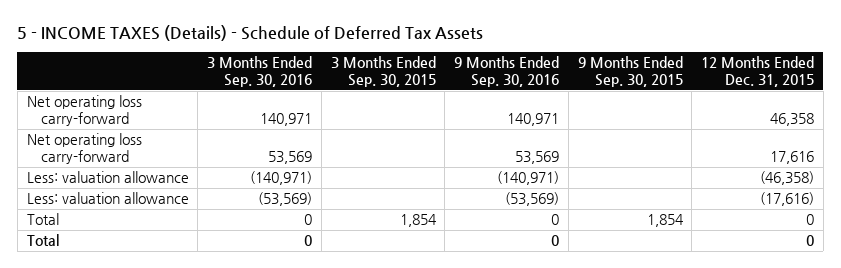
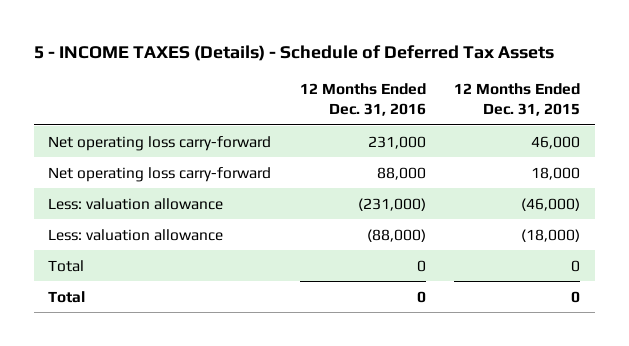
[207,55,313,88] 3 Months Ended Sep. 30, 2016 -> none
[330,55,436,88] 3 Months Ended Sep. 30, 2015 -> none
[454,55,560,88] 9 Months Ended Sep. 30, 2016 -> none
[577,55,683,88] 9 Months Ended Sep. 30, 2015 -> none
none -> [299,83,426,117] 12 Months Ended Dec. 31, 2016
[770,113,815,127] 46,358 -> [531,135,581,149] 46,000
[770,151,815,165] 17,616 -> [531,166,581,180] 18,000
[760,171,815,186] (46,358) -> [521,197,581,211] (46,000)
[760,192,815,207] (17,616) -> [521,228,581,242] (18,000)

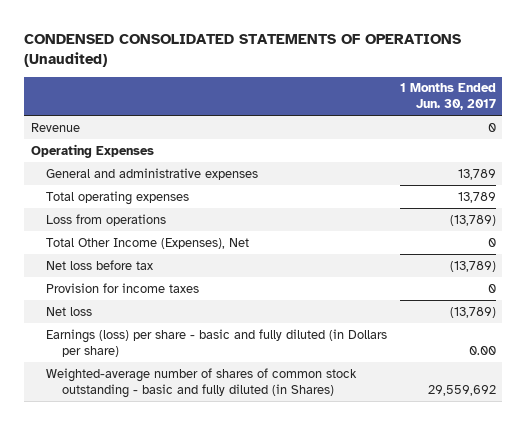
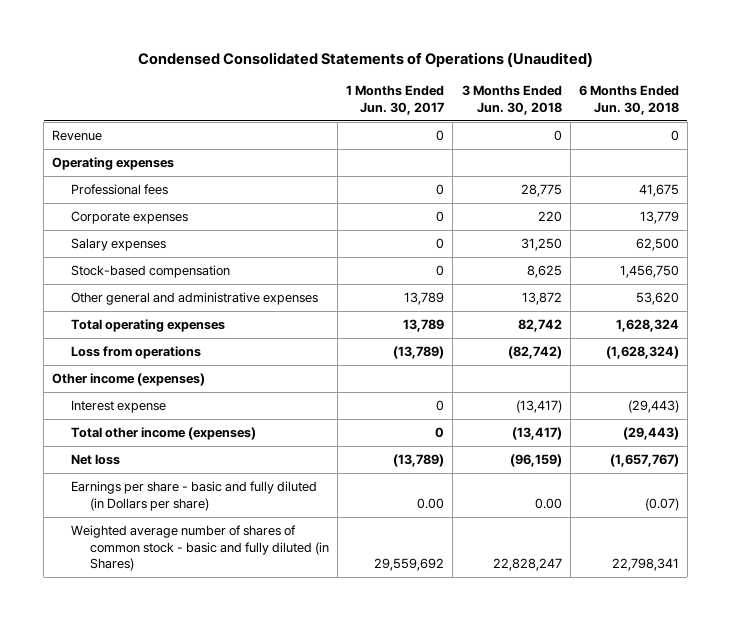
[24,33,462,67] CONDENSED CONSOLIDATED STATEMENTS OF OPERATIONS (Unaudited) -> [137,52,593,68] Condensed Consolidated Statements of Operations (Unaudited)
none -> [461,85,562,116] 3 Months Ended Jun. 30, 2018
none -> [578,85,679,116] 6 Months Ended Jun. 30, 2018
[30,143,154,158] Operating Expenses -> [52,157,175,171] Operating expenses
none -> [71,184,169,196] Professional fees
none -> [71,211,189,225] Corporate expenses
none -> [71,238,167,252] Salary expenses
none -> [71,265,231,279] Stock-based compensation
[46,167,259,180] General and administrative expenses -> [71,292,319,306] Other general and administrative expenses
[46,259,154,270] Net loss before tax -> none
[46,282,200,293] Provision for income taxes -> none
none -> [52,373,206,387] Other income (expenses)
none -> [71,400,167,414] Interest expense
[46,237,250,249] Total Other Income (Expenses), Net -> [71,427,257,441] Total other income (expenses)
[46,328,388,357] Earnings (loss) per share - basic and fully diluted (in Dollars per share) -> [71,481,318,511] Earnings per share - basic and fully diluted (in Dollars per share)
[46,367,358,398] Weighted-average number of shares of common stock outstanding - basic and fully diluted (in Shares) -> [71,525,330,572] Weighted average number of shares of common stock - basic and fully diluted (in Shares)

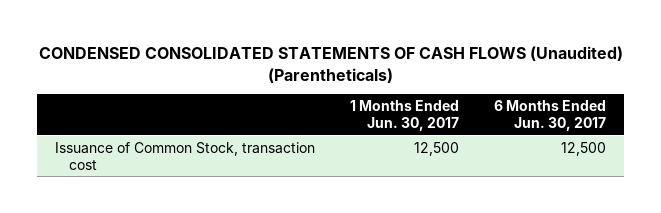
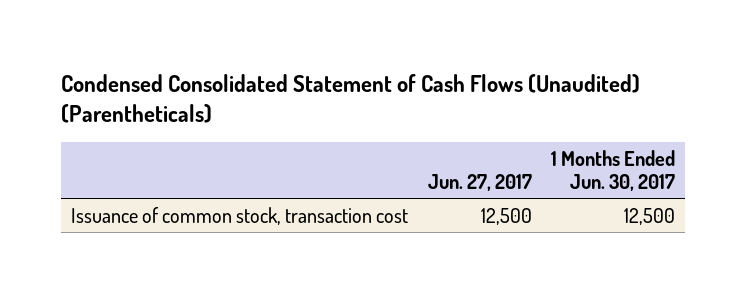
[38,45,623,83] CONDENSED CONSOLIDATED STATEMENTS OF CASH FLOWS (Unaudited) (Parentheticals) -> [60,73,640,124] Condensed Consolidated Statement of Cash Flows (Unaudited) (Parentheticals)
[494,100,607,132] 6 Months Ended Jun. 30, 2017 -> none
none -> [427,173,532,191] Jun. 27, 2017
[54,141,315,170] Issuance of Common Stock, transaction cost -> [70,206,408,225] Issuance of common stock, transaction cost

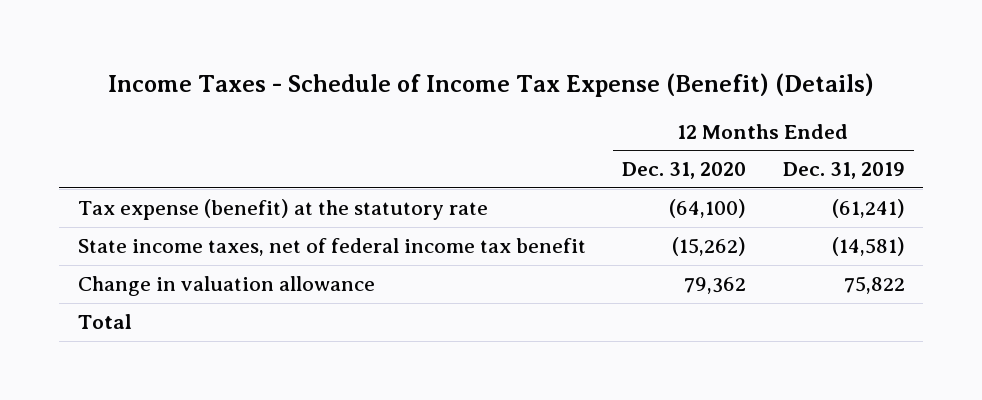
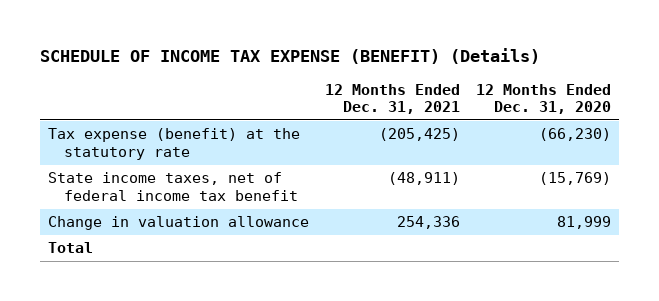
[108,72,875,97] Income Taxes - Schedule of Income Tax Expense (Benefit) (Details) -> [39,48,540,65] SCHEDULE OF INCOME TAX EXPENSE (BENEFIT) (Details)
[782,162,905,180] Dec. 31, 2019 -> none
none -> [325,83,461,115] 12 Months Ended Dec. 31, 2021
[669,199,747,219] (64,100) -> [539,128,612,142] (66,230)
[672,237,747,257] (15,262) -> [539,172,612,186] (15,769)
[684,277,747,295] 79,362 -> [557,216,612,230] 81,999

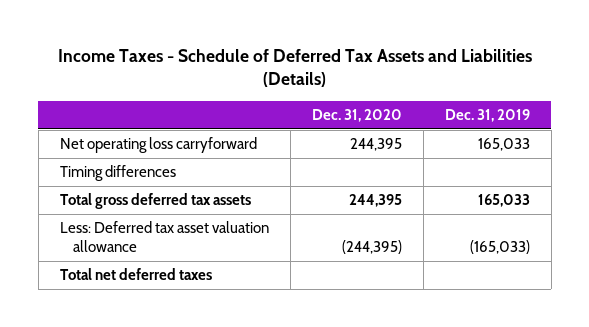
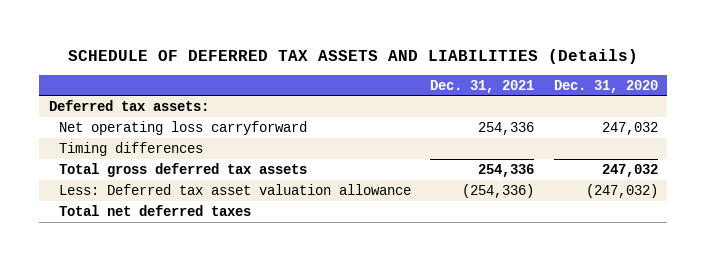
[57,48,532,88] Income Taxes - Schedule of Deferred Tax Assets and Liabilities (Details) -> [68,48,639,64] SCHEDULE OF DEFERRED TAX ASSETS AND LIABILITIES (Details)
[444,109,530,123] Dec. 31, 2019 -> none
none -> [430,79,535,93] Dec. 31, 2021
none -> [48,99,209,111] Deferred tax assets:
[349,138,402,152] 244,395 -> [601,121,658,135] 247,032
[348,194,402,208] 244,395 -> [601,163,658,177] 247,032
[341,240,402,255] (244,395) -> [585,183,658,198] (247,032)

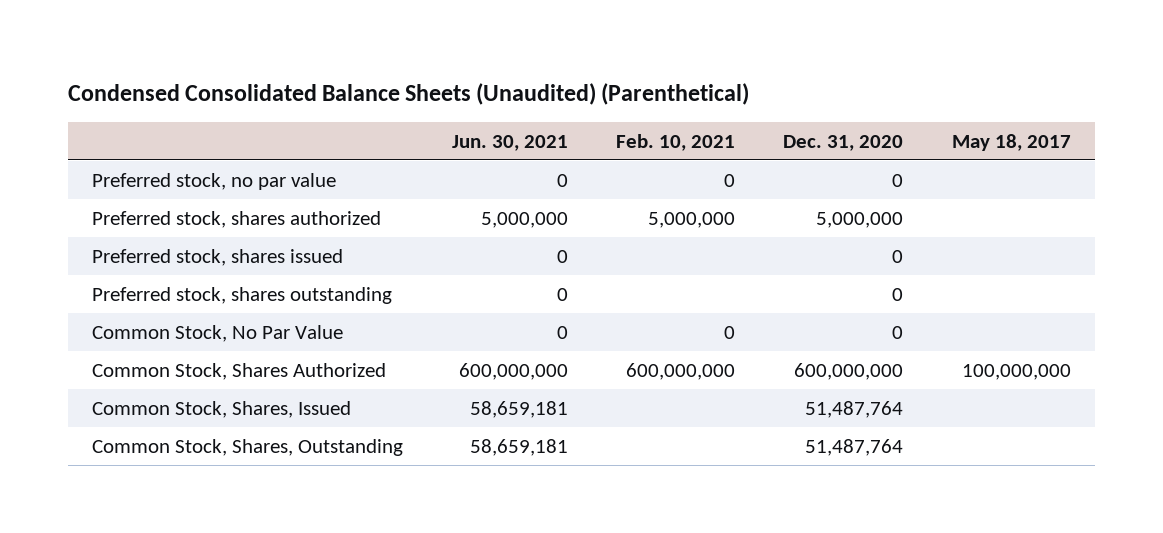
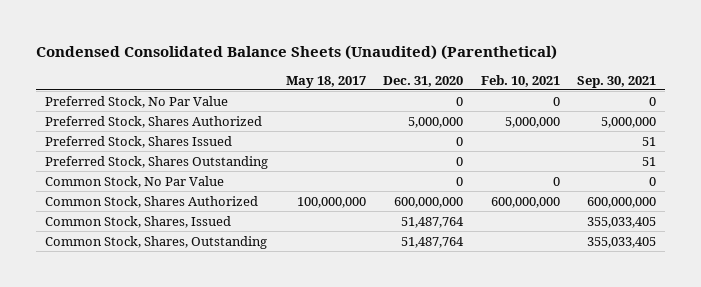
[451,134,568,151] Jun. 30, 2021 -> none
none -> [577,75,657,88] Sep. 30, 2021
[92,172,337,190] Preferred stock, no par value -> [45,95,229,108] Preferred Stock, No Par Value
[92,210,382,228] Preferred stock, shares authorized -> [45,115,263,128] Preferred Stock, Shares Authorized
[92,248,344,266] Preferred stock, shares issued -> [45,135,233,148] Preferred Stock, Shares Issued
[92,286,393,304] Preferred stock, shares outstanding -> [45,155,269,169] Preferred Stock, Shares Outstanding

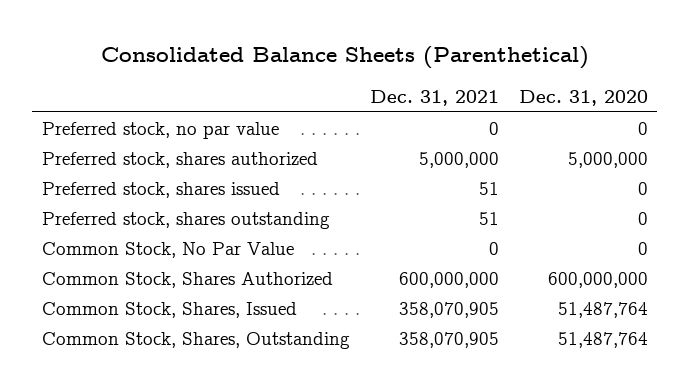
[36,44,558,60] Condensed Consolidated Balance Sheets (Unaudited) (Parenthetical) -> [100,46,589,70] Consolidated Balance Sheets (Parenthetical)
[285,75,366,88] May 18, 2017 -> none
[480,74,560,87] Feb. 10, 2021 -> none
[577,75,657,88] Sep. 30, 2021 -> none
none -> [369,90,499,107] Dec. 31, 2021
[45,95,229,108] Preferred Stock, No Par Value -> [42,121,280,139] Preferred stock, no par value
[45,115,263,128] Preferred Stock, Shares Authorized -> [42,151,319,168] Preferred stock, shares authorized
[45,135,233,148] Preferred Stock, Shares Issued -> [42,181,281,198] Preferred stock, shares issued
[45,155,269,169] Preferred Stock, Shares Outstanding -> [42,211,331,229] Preferred stock, shares outstanding

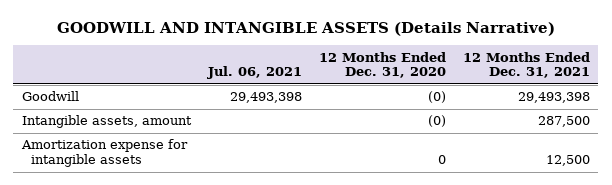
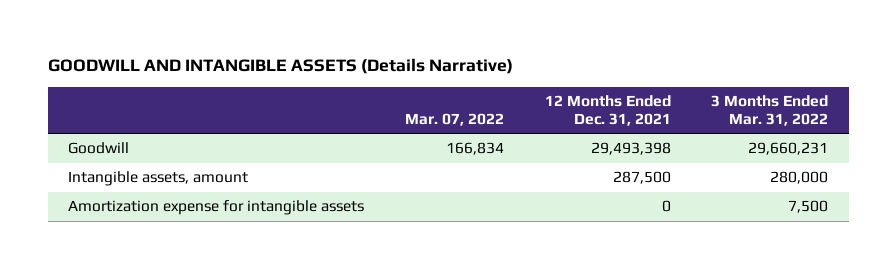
[206,66,302,80] Jul. 06, 2021 -> none
[318,51,446,79] 12 Months Ended Dec. 31, 2020 -> none
none -> [404,113,504,127] Mar. 07, 2022
none -> [711,95,829,127] 3 Months Ended Mar. 31, 2022
[545,155,590,167] 12,500 -> [661,200,671,213] 0

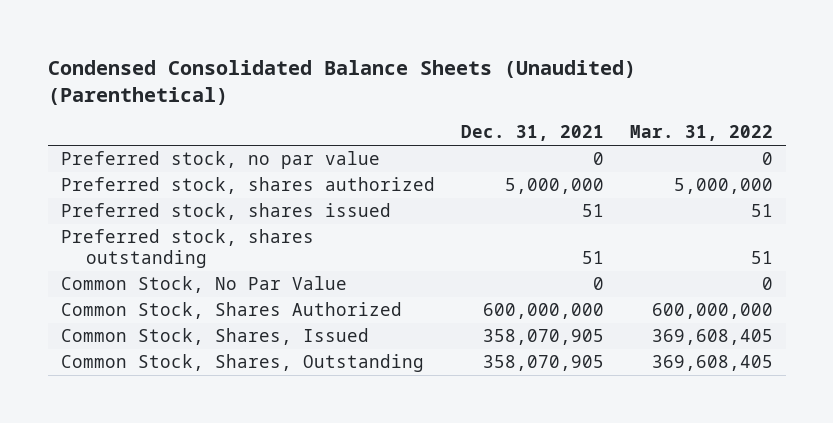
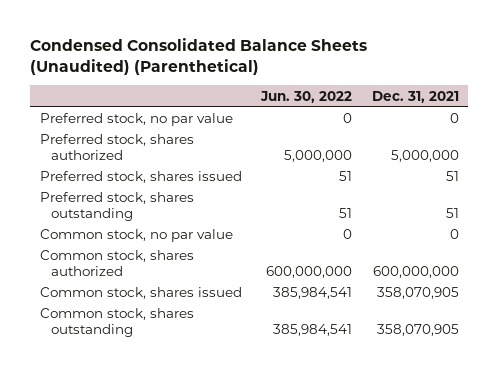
[629,125,773,142] Mar. 31, 2022 -> none
none -> [260,90,353,103] Jun. 30, 2022
[60,276,347,294] Common Stock, No Par Value -> [39,229,233,243] Common stock, no par value
[60,302,402,320] Common Stock, Shares Authorized -> [39,250,194,277] Common stock, shares authorized
[60,328,369,346] Common Stock, Shares, Issued -> [39,287,242,300] Common stock, shares issued
[60,354,424,373] Common Stock, Shares, Outstanding -> [39,308,194,338] Common stock, shares outstanding

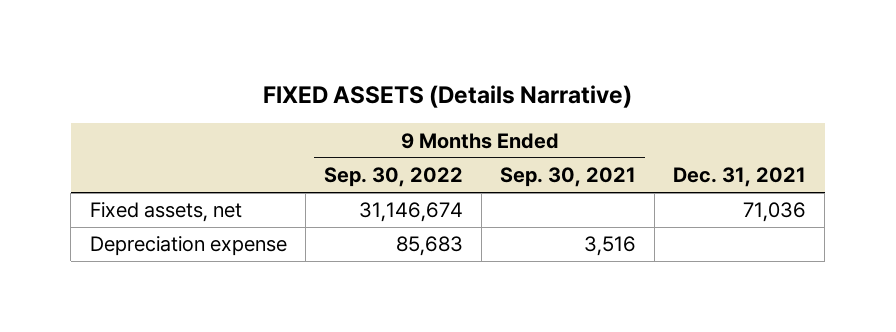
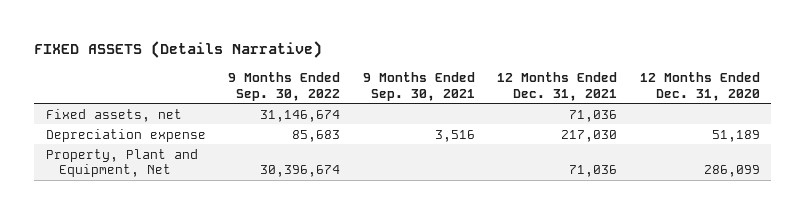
[673,167,807,188] Dec. 31, 2021 -> none
none -> [497,71,618,101] 12 Months Ended Dec. 31, 2021
none -> [639,71,760,101] 12 Months Ended Dec. 31, 2020
none -> [45,148,198,178] Property, Plant and Equipment, Net

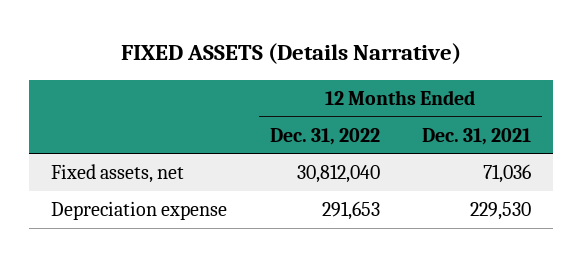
[228,71,341,101] 9 Months Ended Sep. 30, 2022 -> none
[362,71,475,101] 9 Months Ended Sep. 30, 2021 -> none
[639,71,760,101] 12 Months Ended Dec. 31, 2020 -> none
none -> [269,127,380,145] Dec. 31, 2022
[45,148,198,178] Property, Plant and Equipment, Net -> none
[561,129,618,142] 217,030 -> [470,202,532,221] 229,530

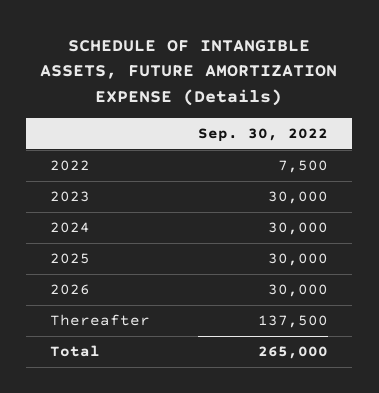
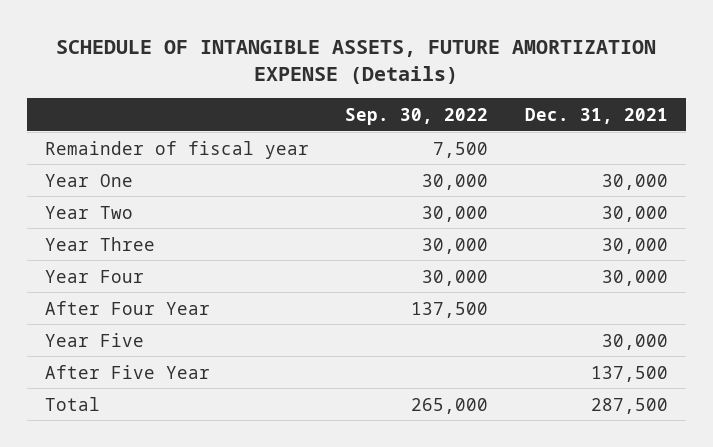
none -> [524,107,668,124] Dec. 31, 2021
[50,160,91,172] 2022 -> [44,140,309,159] Remainder of fiscal year
[50,191,91,203] 2023 -> [44,173,133,187] Year One
[50,222,91,234] 2024 -> [44,205,133,219] Year Two
[50,253,91,265] 2025 -> [44,236,155,251] Year Three
[50,284,91,296] 2026 -> [44,269,144,283] Year Four
[50,314,151,327] Thereafter -> [44,300,210,315] After Four Year
none -> [44,332,144,347] Year Five
none -> [44,364,210,379] After Five Year

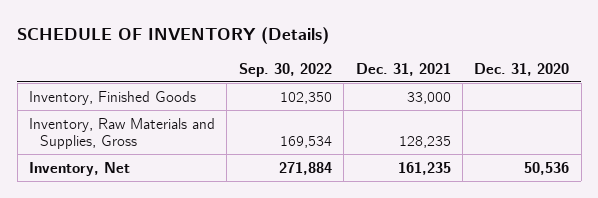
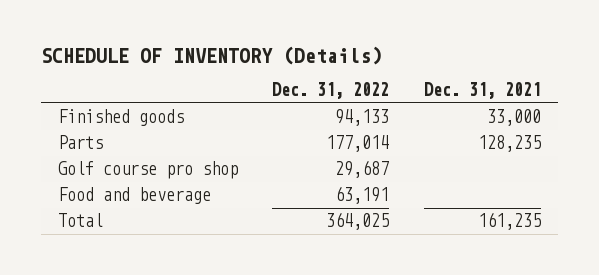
[238,62,332,77] Sep. 30, 2022 -> none
[474,62,570,76] Dec. 31, 2020 -> none
none -> [272,82,390,100] Dec. 31, 2022
[29,90,197,105] Inventory, Finished Goods -> [58,109,185,127] Finished goods
[29,117,216,149] Inventory, Raw Materials and Supplies, Gross -> [58,135,104,150] Parts
none -> [58,161,239,180] Golf course pro shop
none -> [58,187,212,205] Food and beverage
[29,161,131,176] Inventory, Net -> [58,213,104,228] Total

